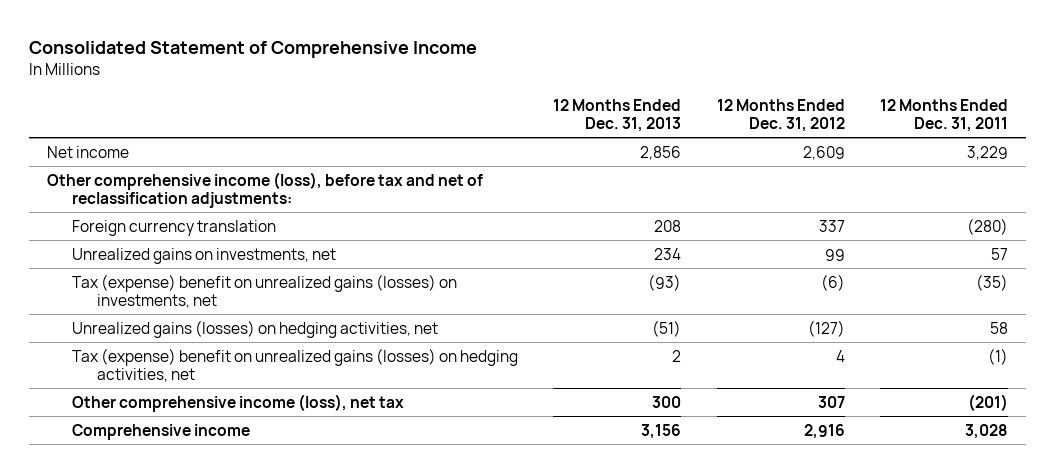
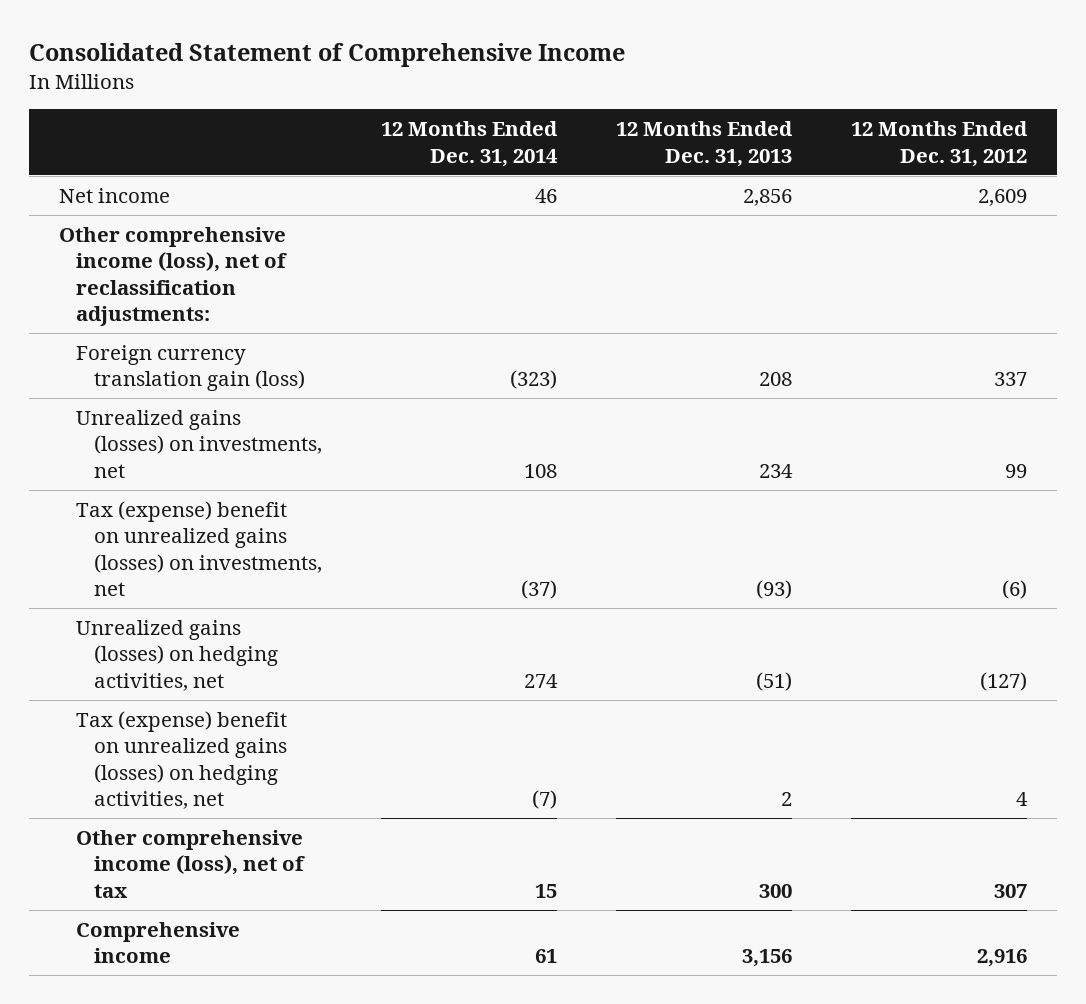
[879,98,1008,132] 12 Months Ended Dec. 31, 2011 -> none
none -> [381,121,559,167] 12 Months Ended Dec. 31, 2014
[47,171,484,209] Other comprehensive income (loss), before tax and net of reclassification adjustments: -> [58,226,288,327] Other comprehensive income (loss), net of reclassification adjustments:
[72,219,277,236] Foreign currency translation -> [76,344,306,392] Foreign currency translation gain (loss)
[72,247,337,264] Unrealized gains on investments, net -> [76,409,323,478] Unrealized gains (losses) on investments, net
[72,393,405,412] Other comprehensive income (loss), net tax -> [76,829,306,898] Other comprehensive income (loss), net of tax

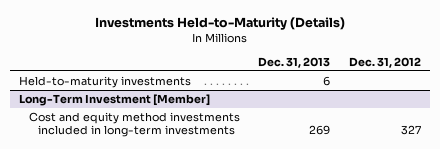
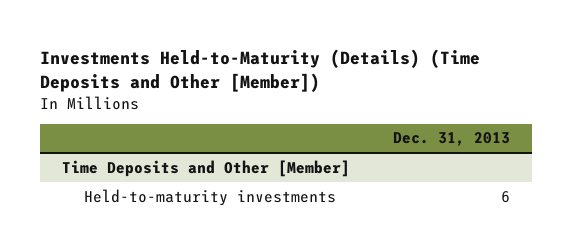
[94,17,345,31] Investments Held-to-Maturity (Details) -> [40,49,481,92] Investments Held-to-Maturity (Details) (Time Deposits and Other [Member])
[348,57,421,69] Dec. 31, 2012 -> none
none -> [61,159,350,177] Time Deposits and Other [Member]
[19,93,211,106] Long-Term Investment [Member] -> none
[28,111,240,138] Cost and equity method investments included in long-term investments -> none

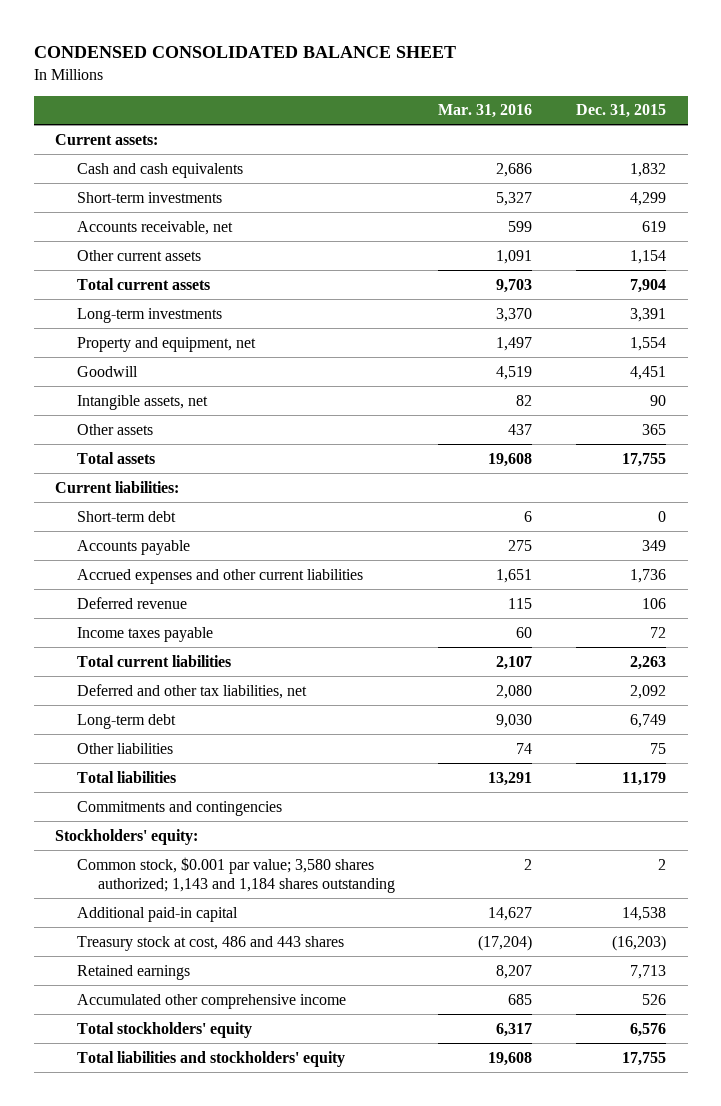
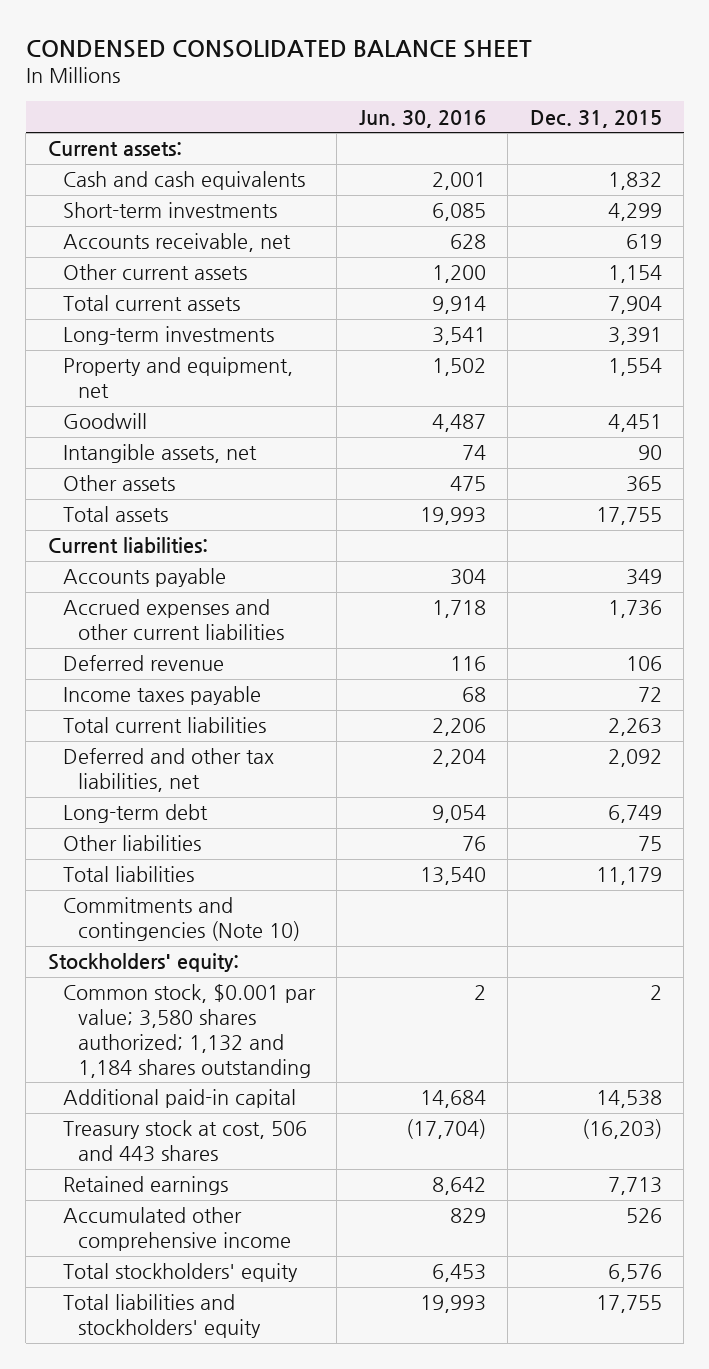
[438,104,533,119] Mar. 31, 2016 -> none
none -> [358,109,486,128] Jun. 30, 2016
[76,510,176,522] Short-term debt -> none
[76,800,282,816] Commitments and contingencies -> [62,897,300,942] Commitments and contingencies (Note 10)
[76,856,396,893] Common stock, $0.001 par value; 3,580 shares authorized; 1,143 and 1,184 shares outstanding -> [62,984,316,1078] Common stock, $0.001 par value; 3,580 shares authorized; 1,132 and 1,184 shares outstanding
[76,935,344,951] Treasury stock at cost, 486 and 443 shares -> [62,1120,307,1163] Treasury stock at cost, 506 and 443 shares

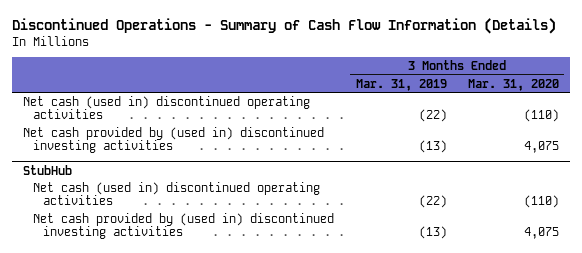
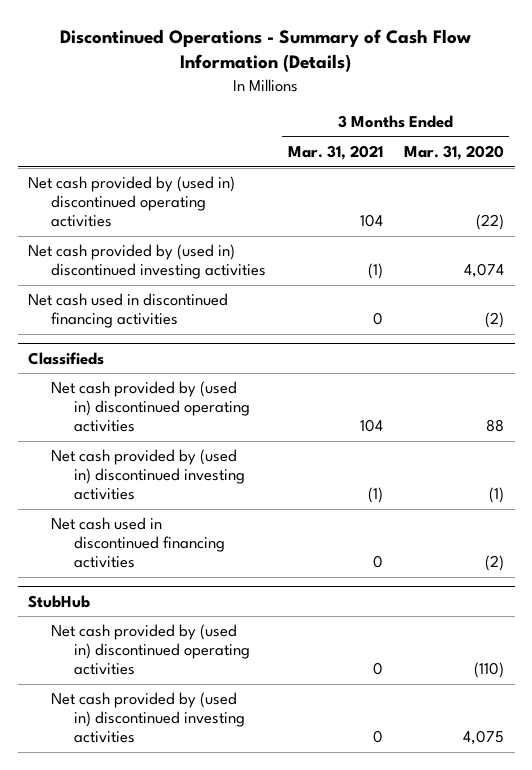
[355,78,447,91] Mar. 31, 2019 -> none
none -> [287,145,383,161] Mar. 31, 2021
[22,95,310,120] Net cash (used in) discontinued operating activities -> [28,176,236,228] Net cash provided by (used in) discontinued operating activities
[523,109,559,123] (110) -> [476,214,505,231] (22)
[523,141,559,154] 4,075 -> [464,263,505,279] 4,074
none -> [28,293,229,329] Net cash used in discontinued financing activities
none -> [28,351,105,365] Classifieds
none -> [51,381,251,433] Net cash provided by (used in) discontinued operating activities
none -> [51,449,246,501] Net cash provided by (used in) discontinued investing activities
none -> [51,517,226,569] Net cash used in discontinued financing activities
[33,181,321,206] Net cash (used in) discontinued operating activities -> [51,624,251,676] Net cash provided by (used in) discontinued operating activities

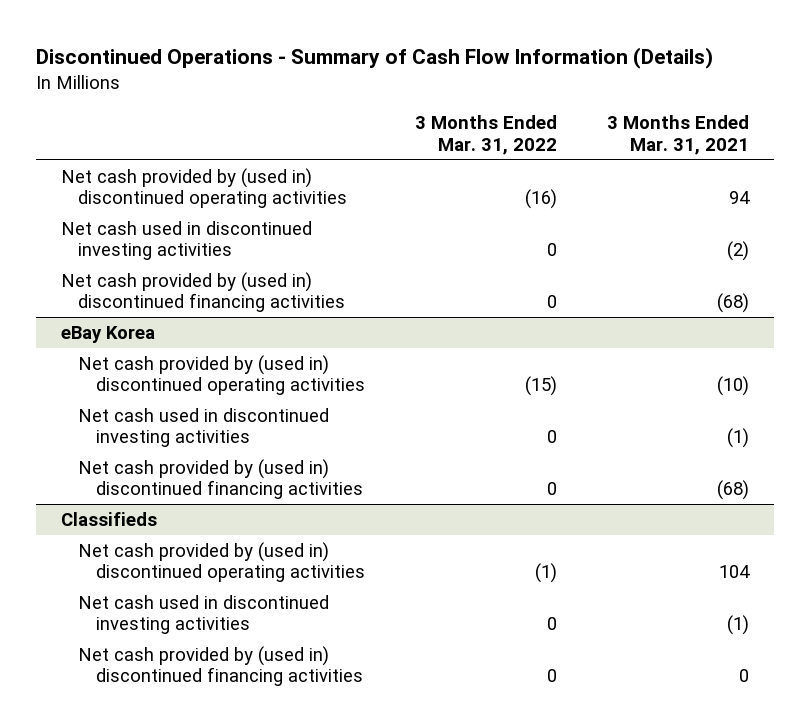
[404,145,505,161] Mar. 31, 2020 -> none
none -> [414,115,557,155] 3 Months Ended Mar. 31, 2022
[359,214,383,228] 104 -> [728,191,750,205] 94
[28,244,267,280] Net cash provided by (used in) discontinued investing activities -> [60,220,312,261] Net cash used in discontinued investing activities
[367,263,383,280] (1) -> [726,241,749,262] (2)
[28,293,229,329] Net cash used in discontinued financing activities -> [60,271,346,313] Net cash provided by (used in) discontinued financing activities
[372,312,383,326] 0 -> [716,293,749,314] (68)
none -> [60,325,155,343] eBay Korea
none -> [78,354,365,396] Net cash provided by (used in) discontinued operating activities
none -> [78,407,330,448] Net cash used in discontinued investing activities
none -> [78,458,363,500] Net cash provided by (used in) discontinued financing activities
[28,594,91,608] StubHub -> none
[51,624,251,676] Net cash provided by (used in) discontinued operating activities -> none
[51,692,246,744] Net cash provided by (used in) discontinued investing activities -> none
[51,449,246,501] Net cash provided by (used in) discontinued investing activities -> [78,594,330,635] Net cash used in discontinued investing activities
[51,517,226,569] Net cash used in discontinued financing activities -> [78,645,363,687] Net cash provided by (used in) discontinued financing activities

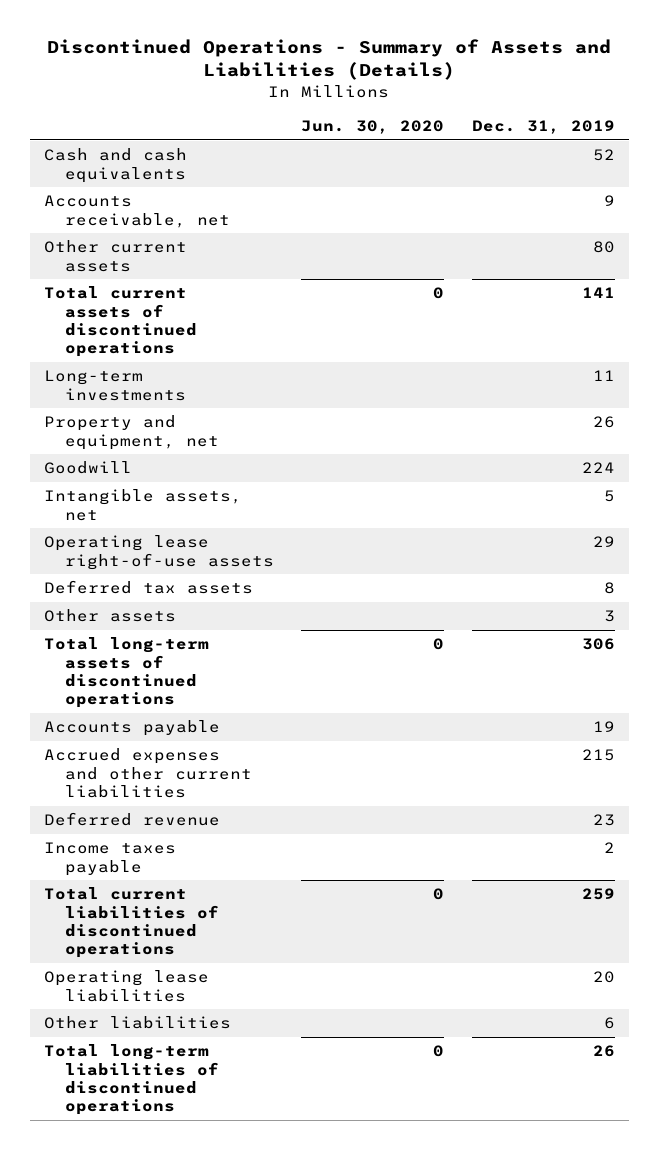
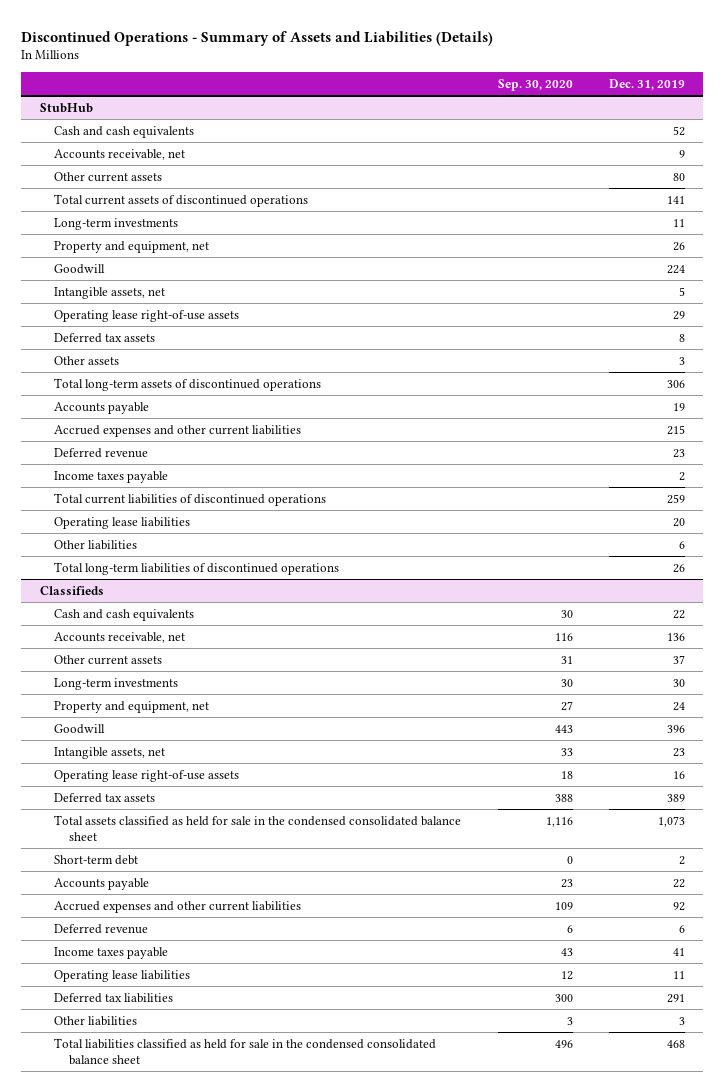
[301,119,445,134] Jun. 30, 2020 -> none
none -> [497,79,573,92] Sep. 30, 2020
none -> [39,102,93,113] StubHub
none -> [39,585,104,595] Classifieds
none -> [54,608,195,621] Cash and cash equivalents
none -> [54,631,186,643] Accounts receivable, net
none -> [54,654,163,665] Other current assets
none -> [54,677,179,690] Long-term investments
none -> [54,700,210,713] Property and equipment, net
none -> [54,723,106,734] Goodwill
none -> [54,746,166,759] Intangible assets, net
none -> [54,769,240,782] Operating lease right-of-use assets
none -> [54,792,156,803] Deferred tax assets
none -> [54,814,462,841] Total assets classified as held for sale in the condensed consolidated balance sheet
none -> [54,854,139,865] Short-term debt
none -> [54,877,150,890] Accounts payable
none -> [54,900,302,913] Accrued expenses and other current liabilities
none -> [54,923,149,934] Deferred revenue
none -> [54,946,169,959] Income taxes payable
none -> [54,969,191,982] Operating lease liabilities
none -> [54,992,174,1003] Deferred tax liabilities
none -> [54,1015,138,1026] Other liabilities
none -> [54,1037,437,1065] Total liabilities classified as held for sale in the condensed consolidated balance sheet

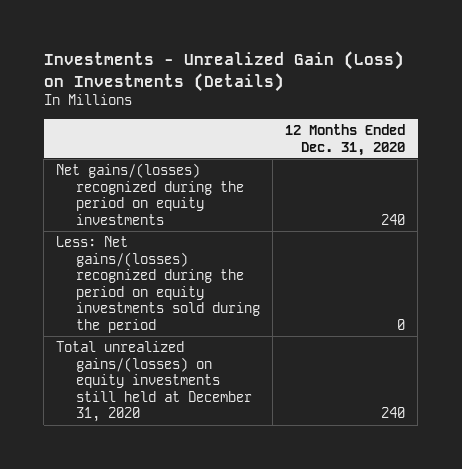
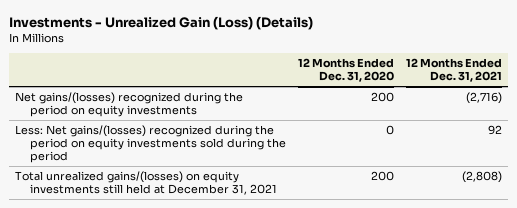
[43,51,404,92] Investments - Unrealized Gain (Loss) on Investments (Details) -> [9,15,314,30] Investments - Unrealized Gain (Loss) (Details)
none -> [406,58,503,83] 12 Months Ended Dec. 31, 2021
[381,213,406,225] 240 -> [371,92,395,103] 200
[56,340,253,423] Total unrealized gains/(losses) on equity investments still held at December 31, 2020 -> [15,171,278,196] Total unrealized gains/(losses) on equity investments still held at December 31, 2021
[381,407,406,419] 240 -> [371,171,395,182] 200

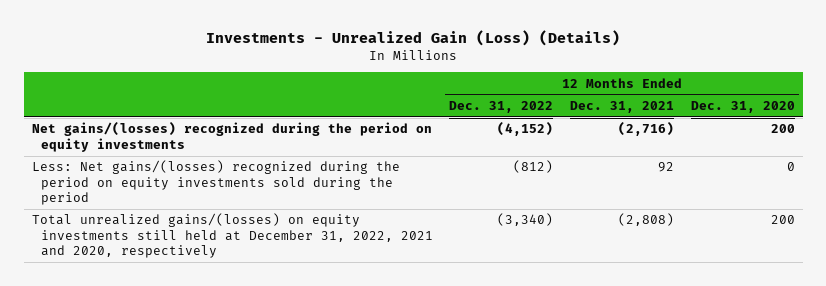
none -> [449,100,554,113] Dec. 31, 2022
[15,171,278,196] Total unrealized gains/(losses) on equity investments still held at December 31, 2021 -> [31,213,433,259] Total unrealized gains/(losses) on equity investments still held at December 31, 2022, 2021 and 2020, respectively

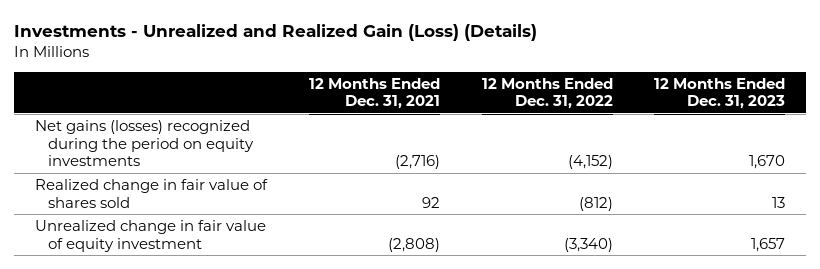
[206,29,621,46] Investments - Unrealized Gain (Loss) (Details) -> [13,23,537,41] Investments - Unrealized and Realized Gain (Loss) (Details)
[690,100,795,113] Dec. 31, 2020 -> none
none -> [654,77,786,110] 12 Months Ended Dec. 31, 2023
[31,122,432,152] Net gains/(losses) recognized during the period on equity investments -> [34,120,255,167] Net gains (losses) recognized during the period on equity investments
[31,160,400,206] Less: Net gains/(losses) recognized during the period on equity investments sold during the period -> [34,179,268,208] Realized change in fair value of shares sold
[31,213,433,259] Total unrealized gains/(losses) on equity investments still held at December 31, 2022, 2021 and 2020, respectively -> [34,220,266,252] Unrealized change in fair value of equity investment

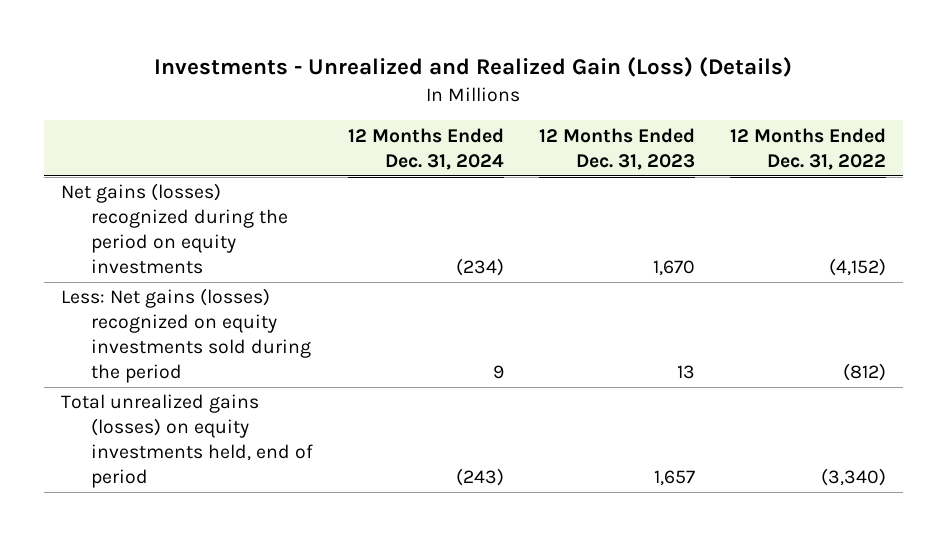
[308,77,440,110] 12 Months Ended Dec. 31, 2021 -> none
none -> [347,127,504,170] 12 Months Ended Dec. 31, 2024
[34,179,268,208] Realized change in fair value of shares sold -> [61,288,311,383] Less: Net gains (losses) recognized on equity investments sold during the period
[34,220,266,252] Unrealized change in fair value of equity investment -> [61,394,313,488] Total unrealized gains (losses) on equity investments held, end of period

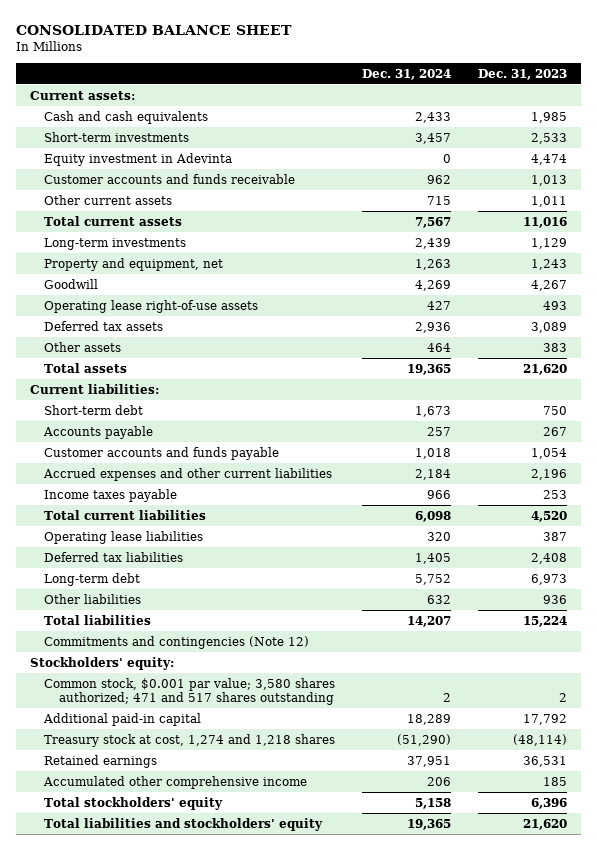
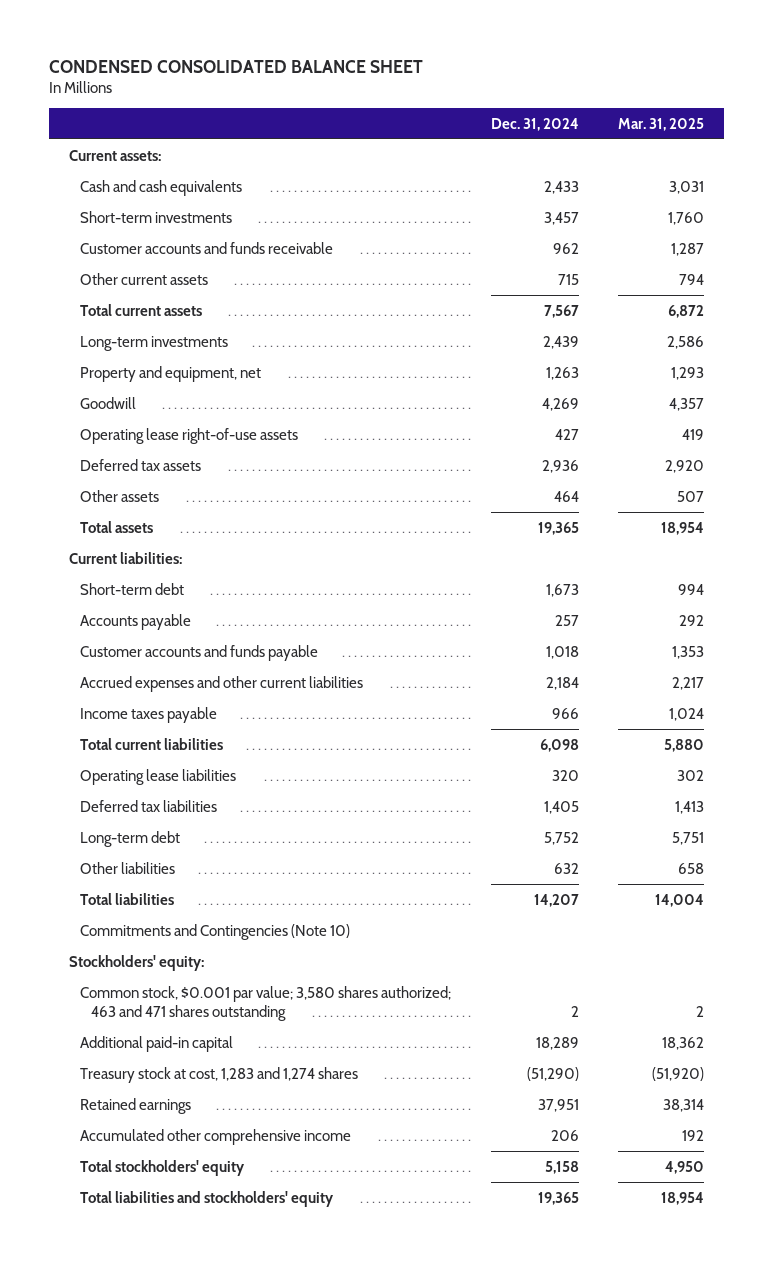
[16,24,293,35] CONSOLIDATED BALANCE SHEET -> [49,59,424,73] CONDENSED CONSOLIDATED BALANCE SHEET
[478,68,568,80] Dec. 31, 2023 -> none
none -> [618,117,705,131] Mar. 31, 2025
[44,152,233,166] Equity investment in Adevinta -> none
[44,635,310,649] Commitments and contingencies (Note 12) -> [79,923,350,940] Commitments and Contingencies (Note 10)
[44,677,336,706] Common stock, $0.001 par value; 3,580 shares authorized; 471 and 517 shares outstanding -> [79,985,451,1022] Common stock, $0.001 par value; 3,580 shares authorized; 463 and 471 shares outstanding
[44,733,336,747] Treasury stock at cost, 1,274 and 1,218 shares -> [79,1066,358,1083] Treasury stock at cost, 1,283 and 1,274 shares

